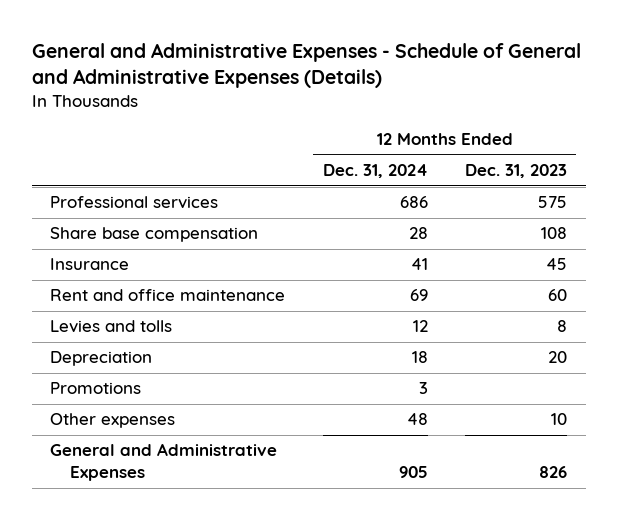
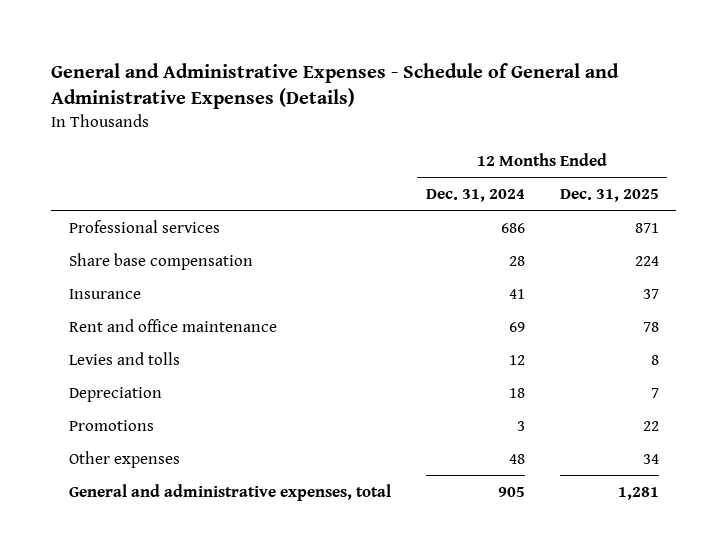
[465,164,568,179] Dec. 31, 2023 -> none
none -> [559,188,659,202] Dec. 31, 2025
[50,443,278,482] General and Administrative Expenses -> [68,483,391,501] General and administrative expenses, total

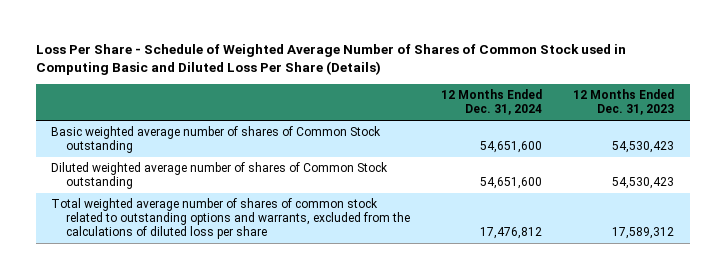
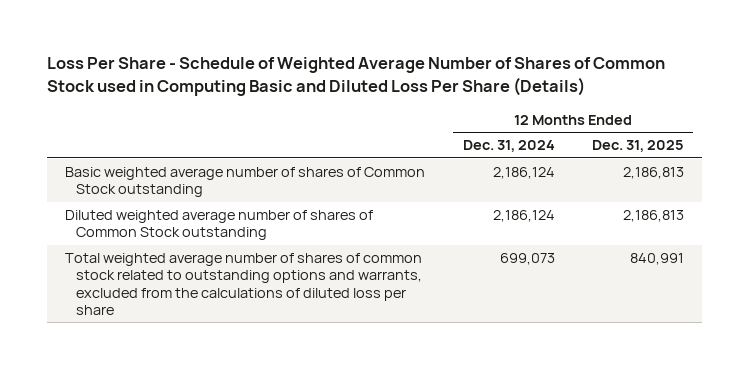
[573,89,675,116] 12 Months Ended Dec. 31, 2023 -> none
none -> [591,140,684,153] Dec. 31, 2025
[479,141,542,154] 54,651,600 -> [492,167,555,180] 2,186,124
[479,177,542,190] 54,651,600 -> [492,210,555,223] 2,186,124
[479,227,542,240] 17,476,812 -> [499,253,555,266] 699,073

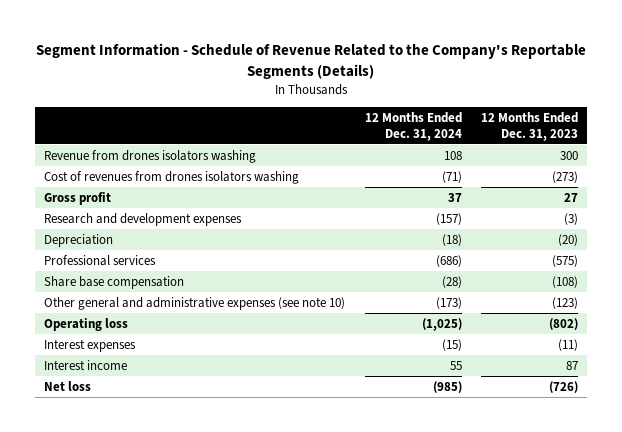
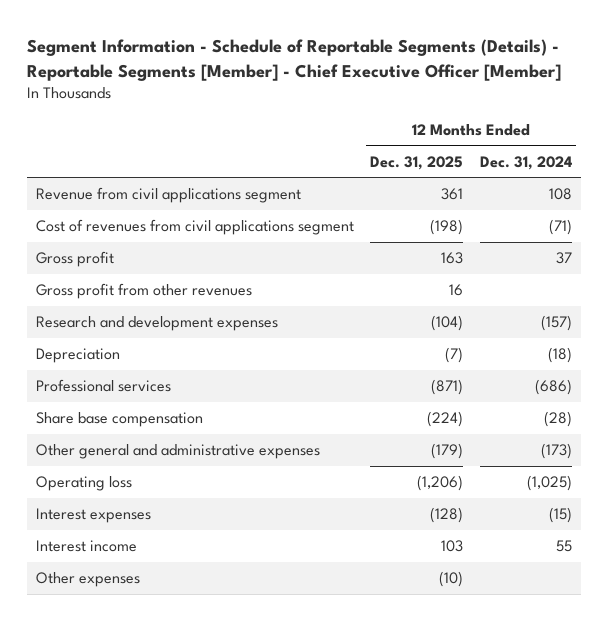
[36,43,587,79] Segment Information - Schedule of Revenue Related to the Company's Reportable Segments (Details) -> [27,38,562,81] Segment Information - Schedule of Reportable Segments (Details) - Reportable Segments [Member] - Chief Executive Officer [Member]
[480,111,578,141] 12 Months Ended Dec. 31, 2023 -> none
none -> [370,155,464,170] Dec. 31, 2025
[44,149,257,163] Revenue from drones isolators washing -> [35,187,301,204] Revenue from civil applications segment
[44,170,300,184] Cost of revenues from drones isolators washing -> [35,219,354,236] Cost of revenues from civil applications segment
none -> [35,283,252,300] Gross profit from other revenues
[44,296,346,310] Other general and administrative expenses (see note 10) -> [35,444,320,460] Other general and administrative expenses
[44,380,92,391] Net loss -> none
none -> [35,572,140,588] Other expenses

